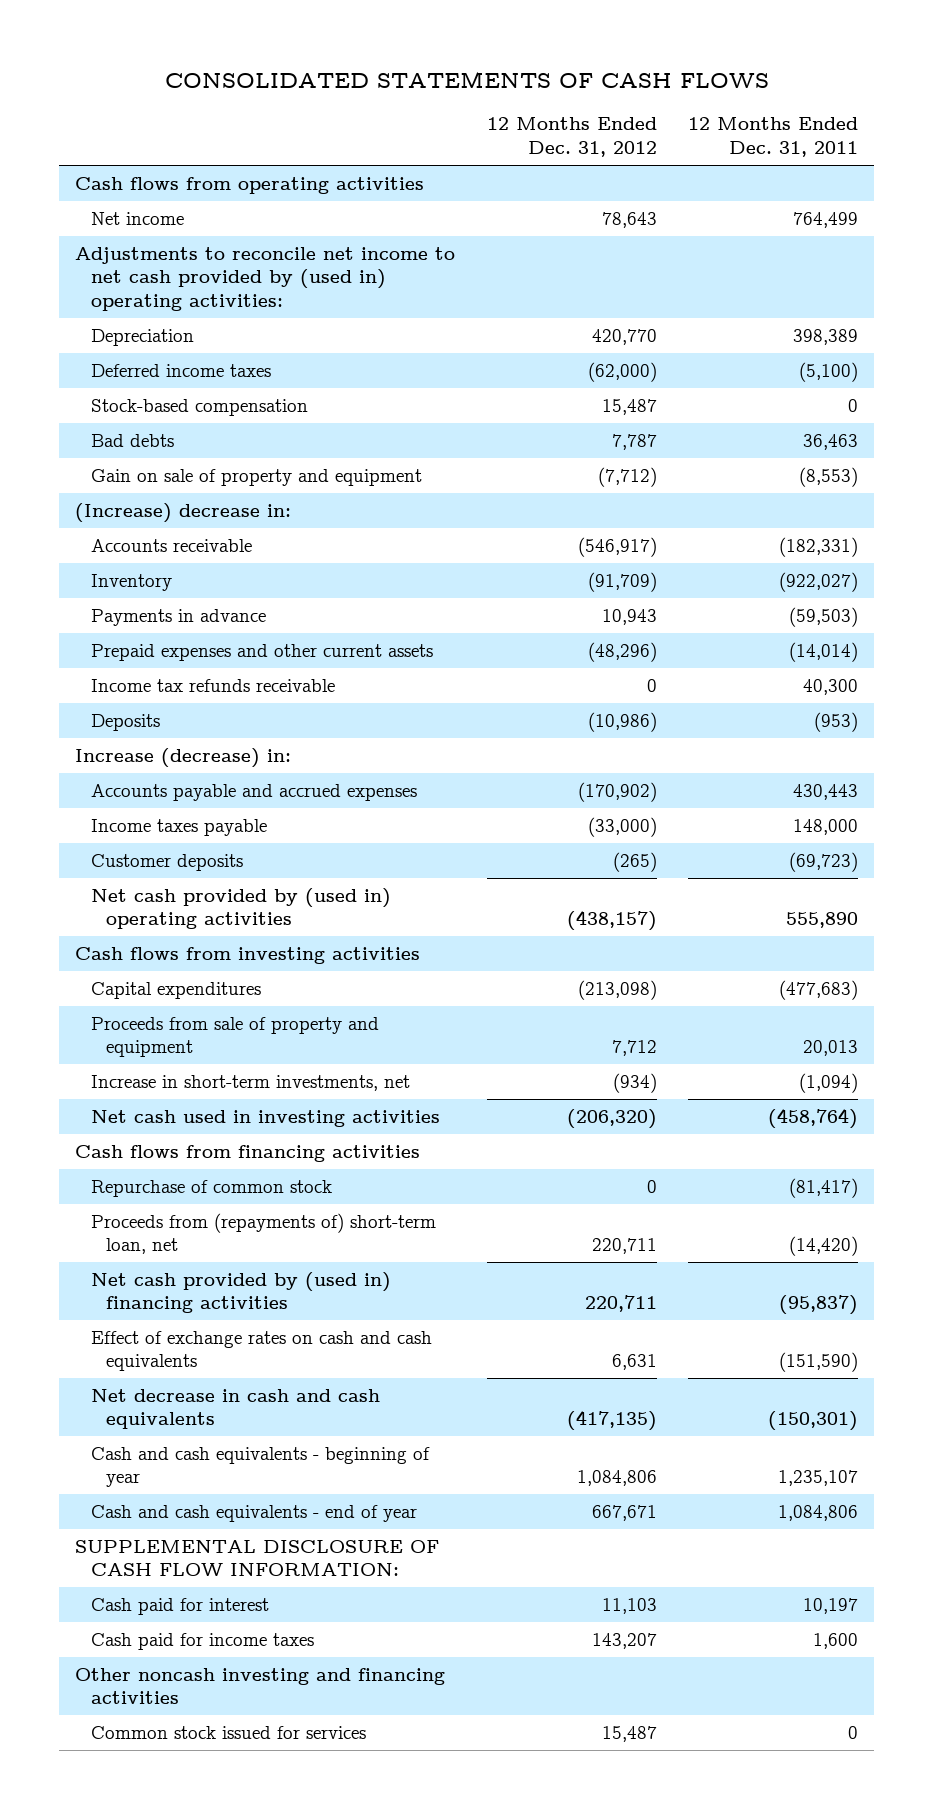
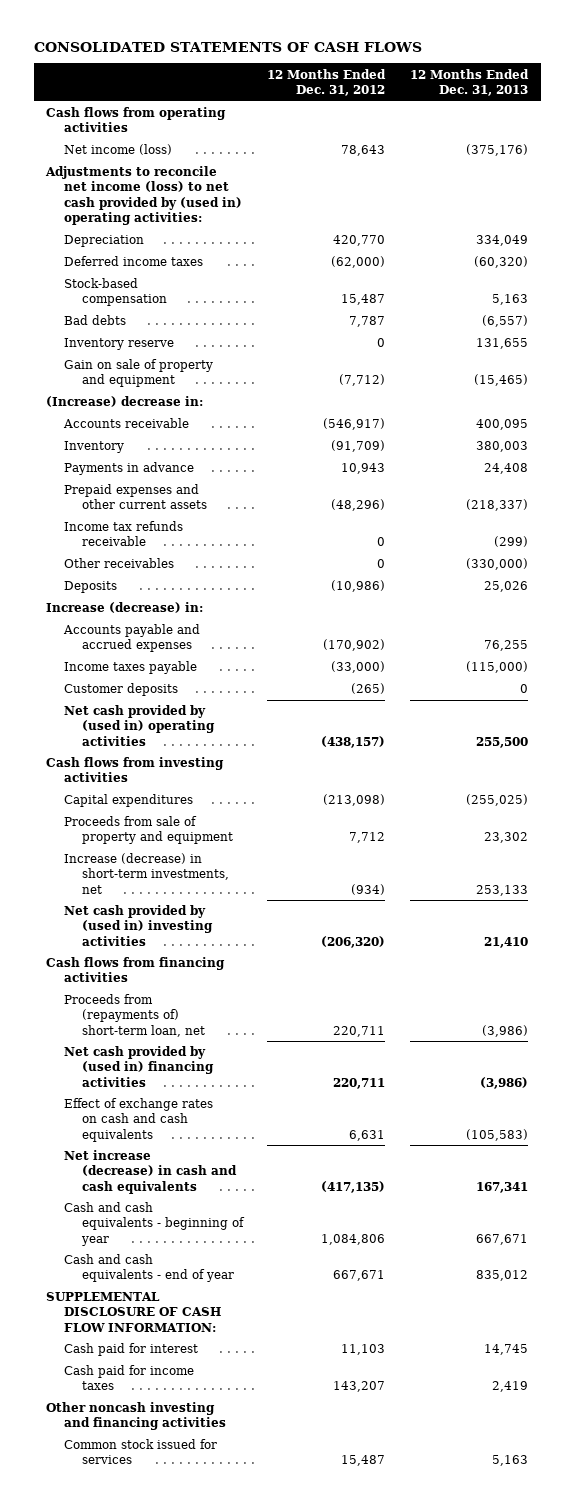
[688,117,859,158] 12 Months Ended Dec. 31, 2011 -> none
none -> [410,68,530,96] 12 Months Ended Dec. 31, 2013
[90,211,184,225] Net income -> [63,144,172,156] Net income (loss)
[75,246,456,312] Adjustments to reconcile net income to net cash provided by (used in) operating activities: -> [45,166,242,225] Adjustments to reconcile net income (loss) to net cash provided by (used in) operating activities:
none -> [63,338,174,351] Inventory reserve
none -> [63,558,174,569] Other receivables
[90,1074,410,1091] Increase in short-term investments, net -> [63,853,229,894] Increase (decrease) in short-term investments, net
[90,1109,440,1127] Net cash used in investing activities -> [63,905,213,946] Net cash provided by (used in) investing activities
[90,1179,332,1197] Repurchase of common stock -> none
[90,1388,380,1430] Net decrease in cash and cash equivalents -> [63,1150,237,1194] Net increase (decrease) in cash and cash equivalents

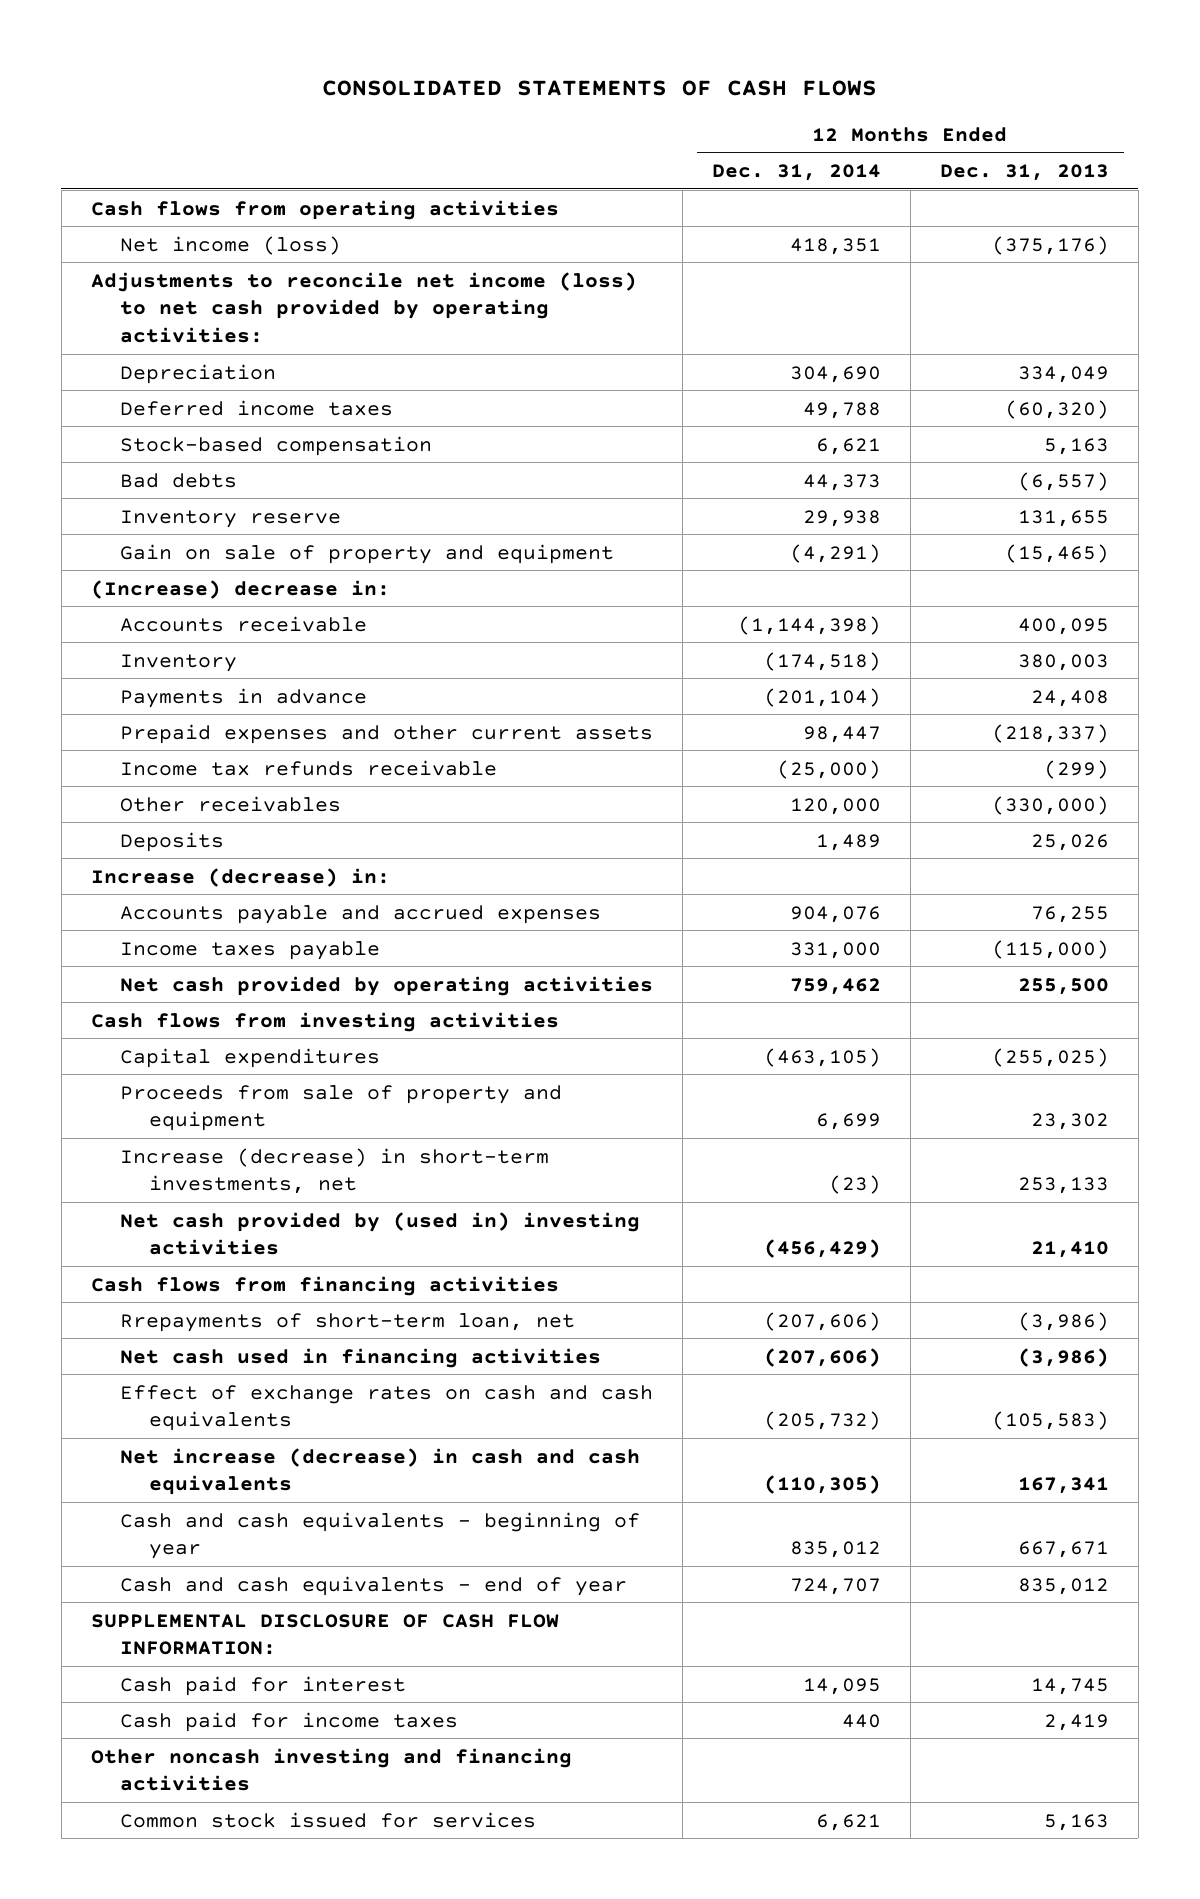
[267,68,387,96] 12 Months Ended Dec. 31, 2012 -> none
none -> [711,163,881,181] Dec. 31, 2014
[45,166,242,225] Adjustments to reconcile net income (loss) to net cash provided by (used in) operating activities: -> [90,271,637,344] Adjustments to reconcile net income (loss) to net cash provided by operating activities:
[63,683,178,697] Customer deposits -> none
[63,705,215,746] Net cash provided by (used in) operating activities -> [120,975,654,996] Net cash provided by operating activities
[63,994,205,1037] Proceeds from (repayments of) short-term loan, net -> [120,1312,576,1332] Rrepayments of short-term loan, net
[63,1046,214,1087] Net cash provided by (used in) financing activities -> [120,1347,602,1368] Net cash used in financing activities

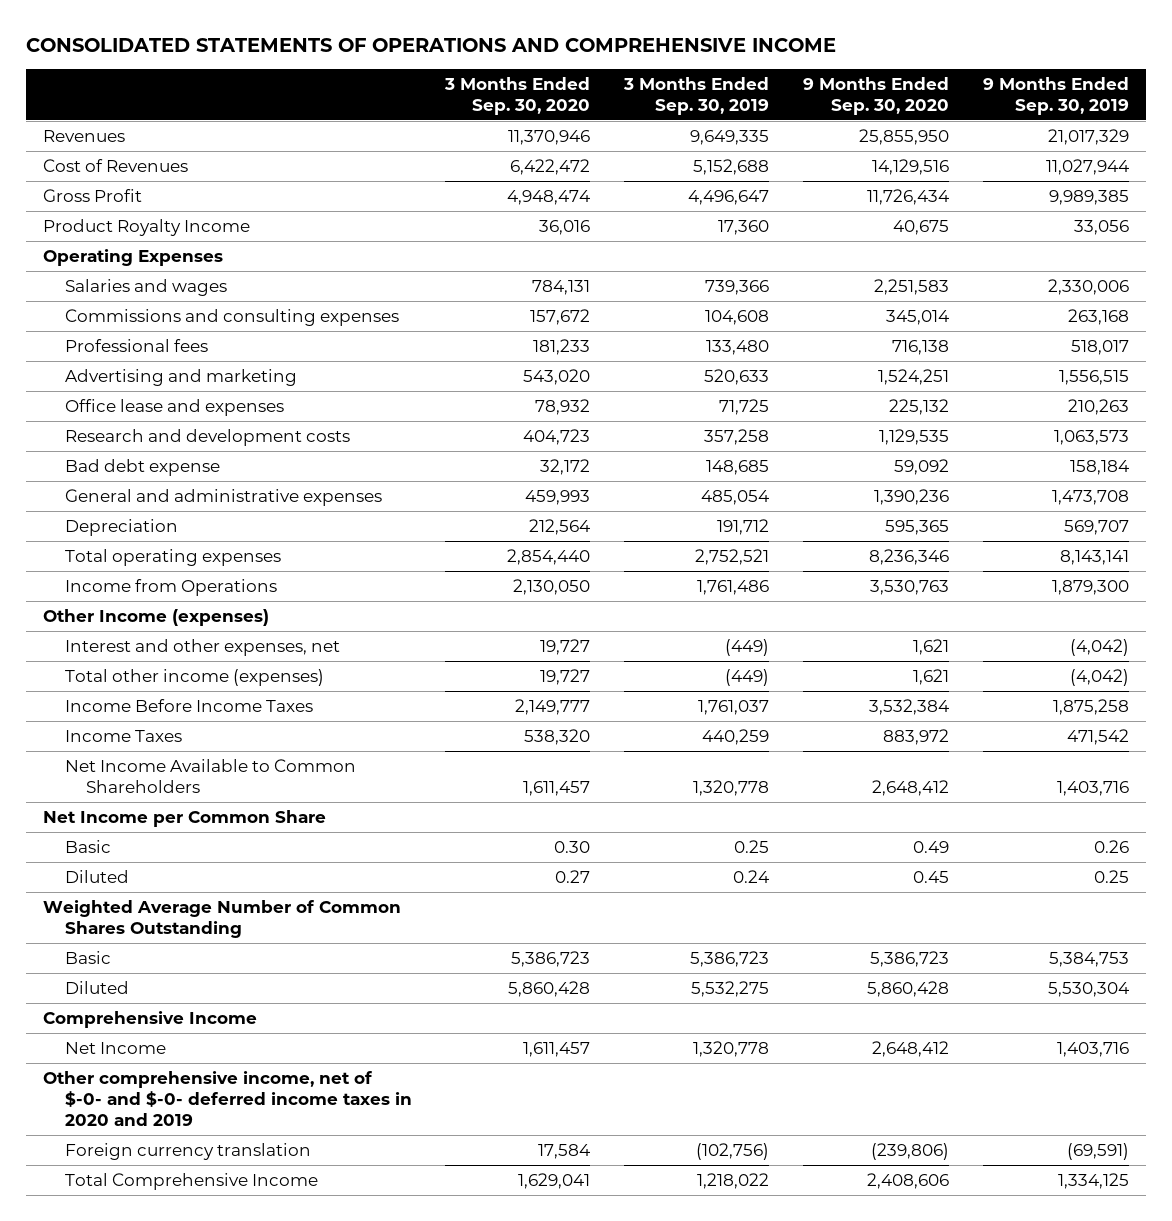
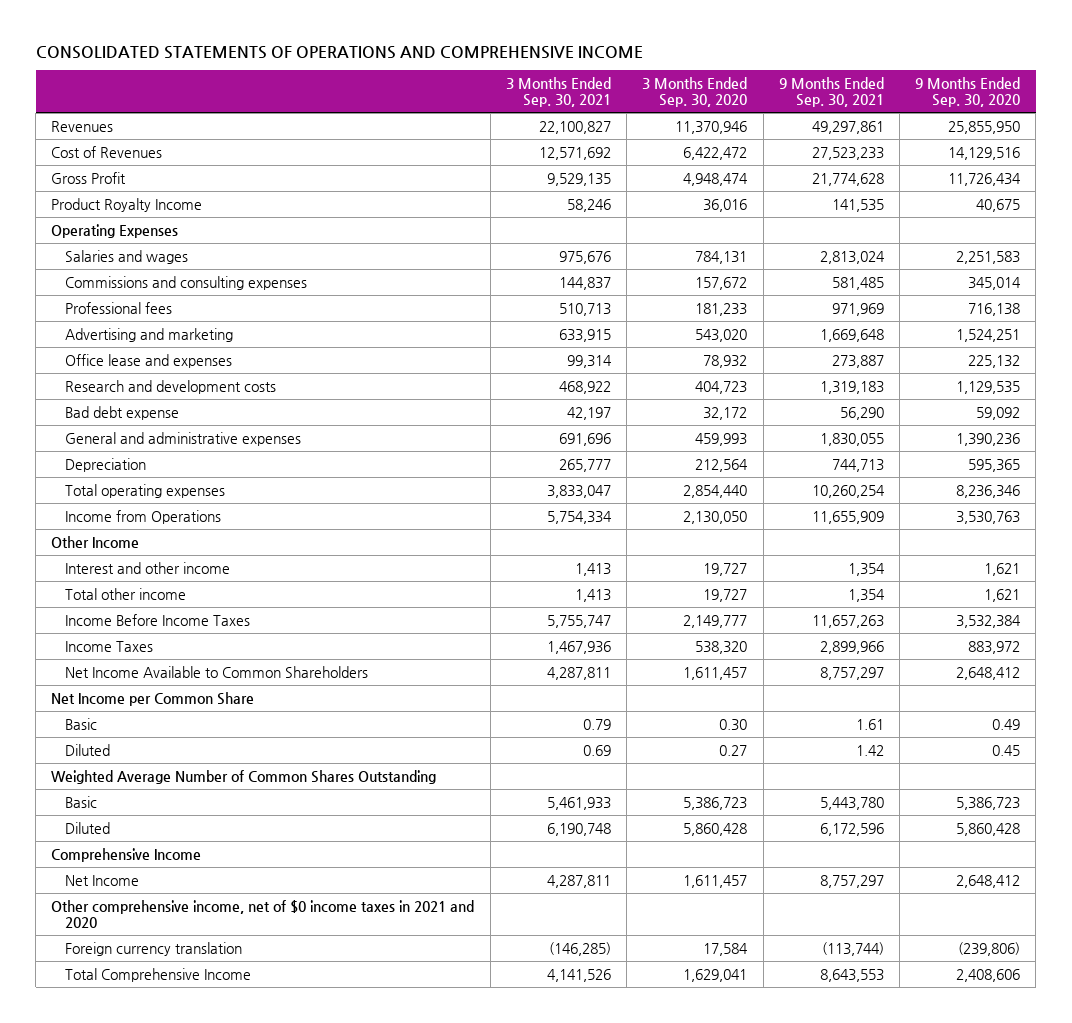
[623,76,770,116] 3 Months Ended Sep. 30, 2019 -> none
[983,76,1130,116] 9 Months Ended Sep. 30, 2019 -> none
none -> [505,77,611,108] 3 Months Ended Sep. 30, 2021
none -> [778,77,884,108] 9 Months Ended Sep. 30, 2021
[42,608,269,626] Other Income (expenses) -> [51,535,140,548] Other Income
[64,638,340,656] Interest and other expenses, net -> [65,561,231,574] Interest and other income
[64,668,324,686] Total other income (expenses) -> [65,587,187,600] Total other income
[42,1070,412,1127] Other comprehensive income, net of $-0- and $-0- deferred income taxes in 2020 and 2019 -> [51,899,475,928] Other comprehensive income, net of $0 income taxes in 2021 and 2020

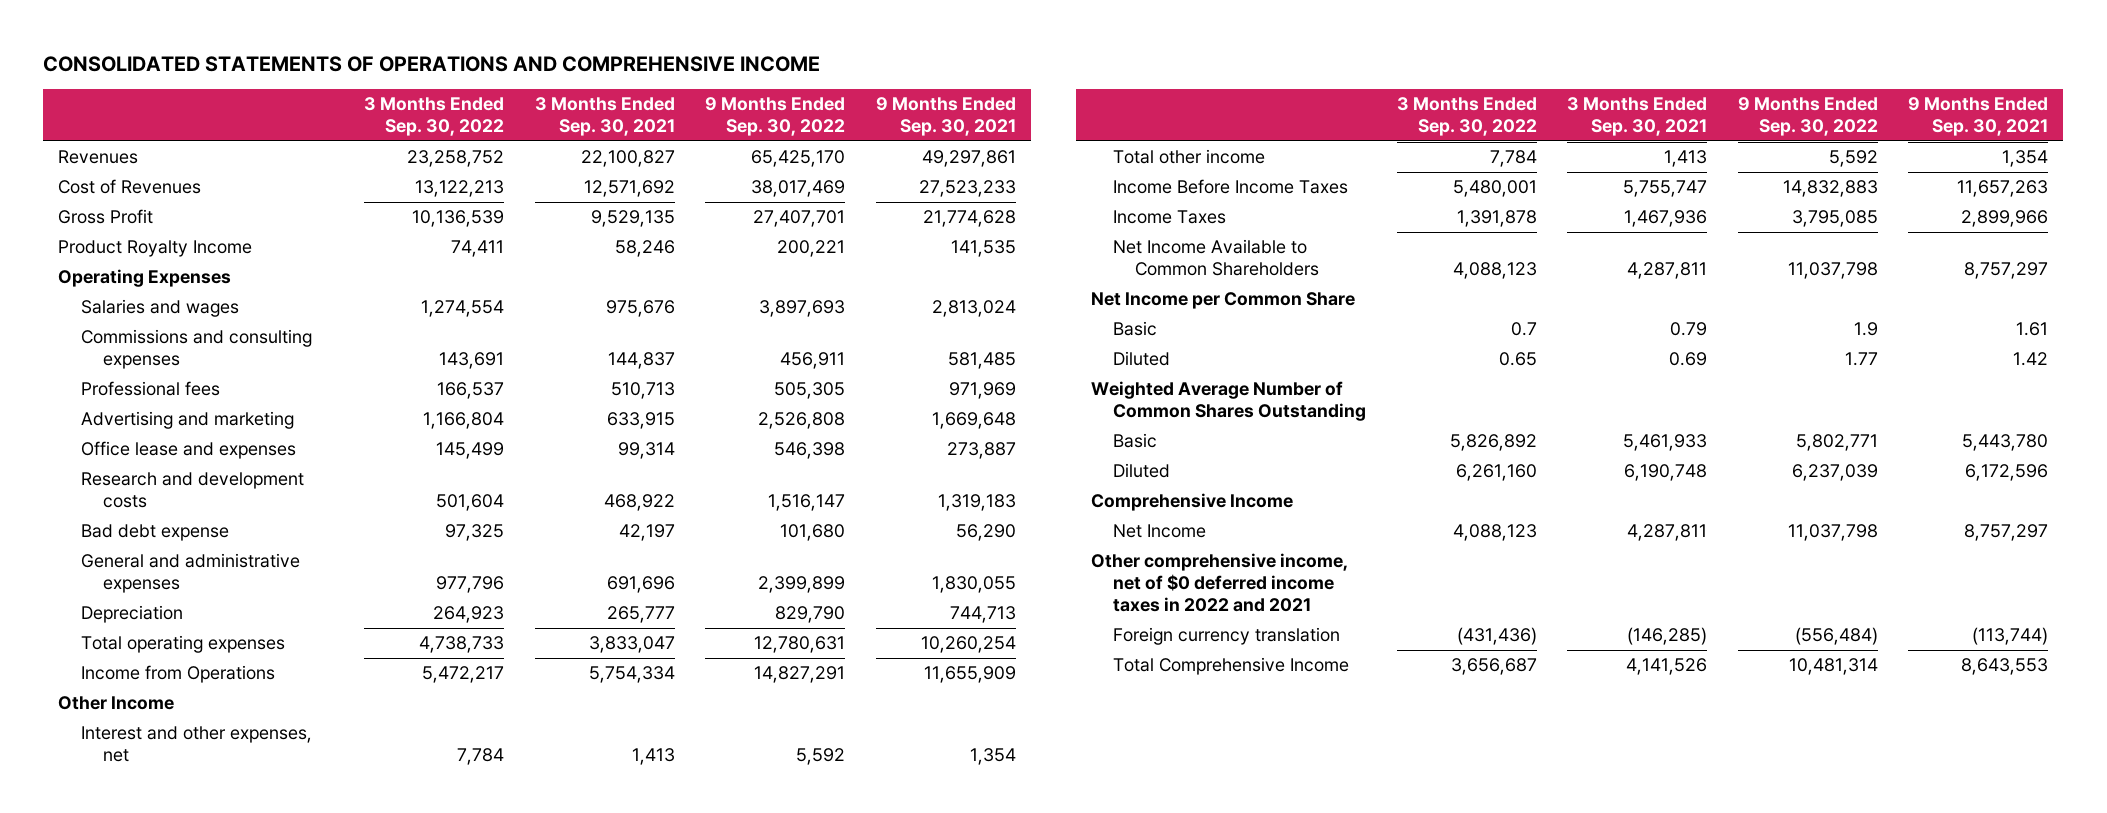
[642,77,748,108] 3 Months Ended Sep. 30, 2020 -> none
[915,77,1021,108] 9 Months Ended Sep. 30, 2020 -> none
none -> [364,97,505,137] 3 Months Ended Sep. 30, 2022
none -> [705,97,846,137] 9 Months Ended Sep. 30, 2022
[65,561,231,574] Interest and other income -> [80,726,312,763] Interest and other expenses, net
[51,899,475,928] Other comprehensive income, net of $0 income taxes in 2021 and 2020 -> [1090,553,1348,613] Other comprehensive income, net of $0 deferred income taxes in 2022 and 2021

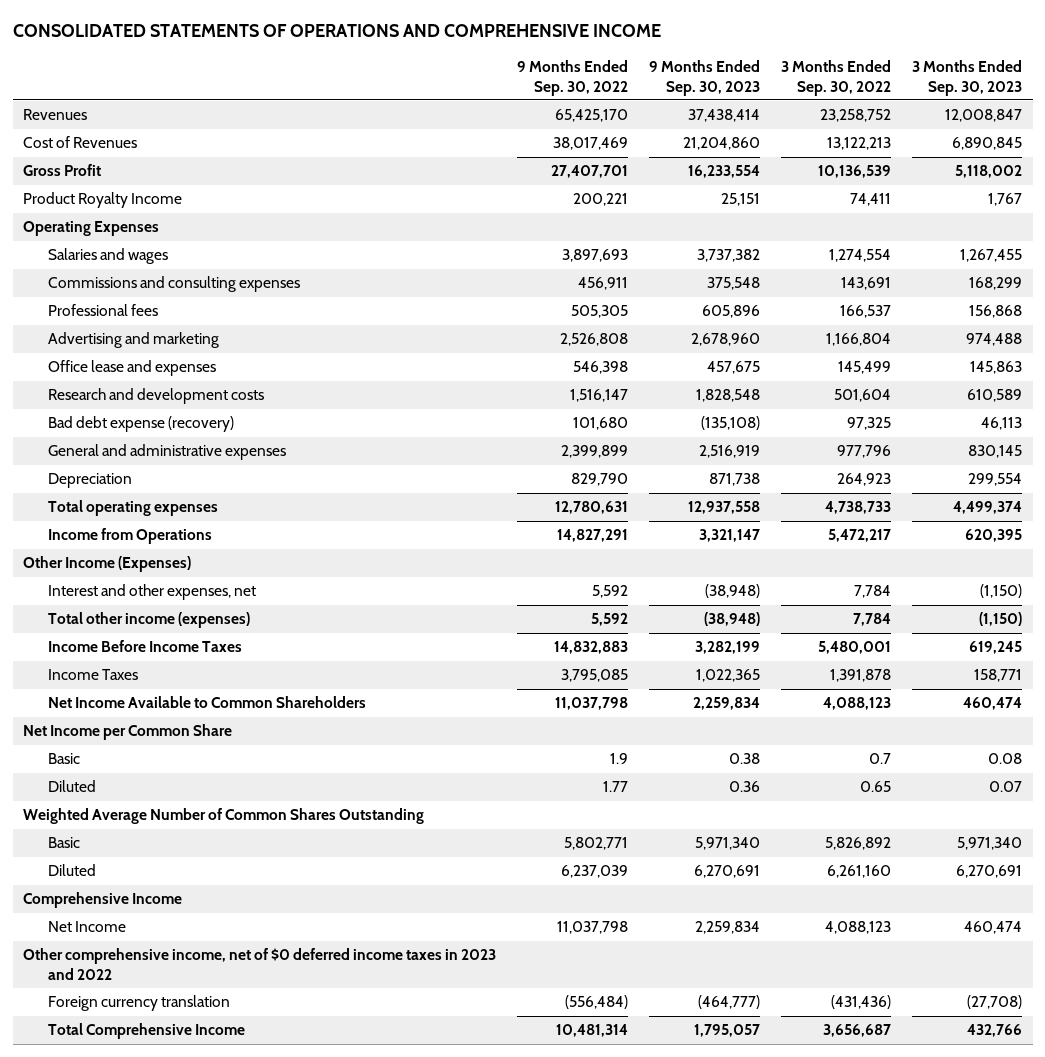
[534,97,675,137] 3 Months Ended Sep. 30, 2021 -> none
[875,97,1016,137] 9 Months Ended Sep. 30, 2021 -> none
none -> [649,59,761,96] 9 Months Ended Sep. 30, 2023
none -> [912,59,1023,96] 3 Months Ended Sep. 30, 2023
[80,524,229,542] Bad debt expense -> [48,416,235,433] Bad debt expense (recovery)
[58,696,175,711] Other Income -> [23,556,192,573] Other Income (Expenses)
[1113,149,1266,165] Total other income -> [48,612,251,629] Total other income (expenses)
[1090,553,1348,613] Other comprehensive income, net of $0 deferred income taxes in 2022 and 2021 -> [23,948,497,980] Other comprehensive income, net of $0 deferred income taxes in 2023 and 2022

